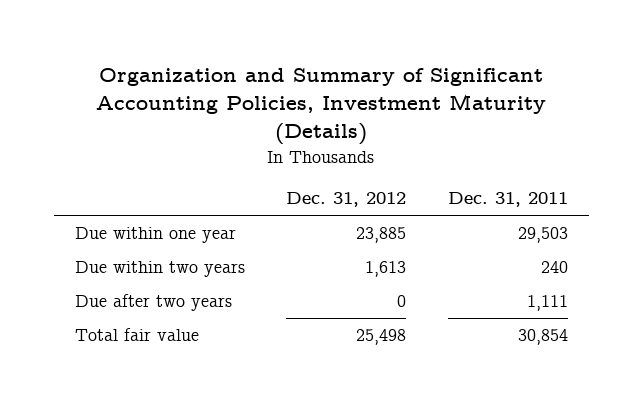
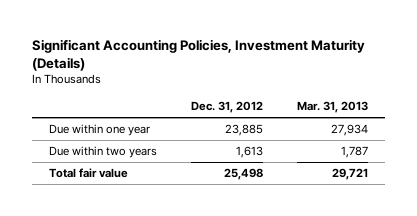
[96,67,547,146] Organization and Summary of Significant Accounting Policies, Investment Maturity (Details) -> [31,38,365,71] Significant Accounting Policies, Investment Maturity (Details)
[448,192,569,208] Dec. 31, 2011 -> none
none -> [297,101,369,114] Mar. 31, 2013
[74,294,232,312] Due after two years -> none

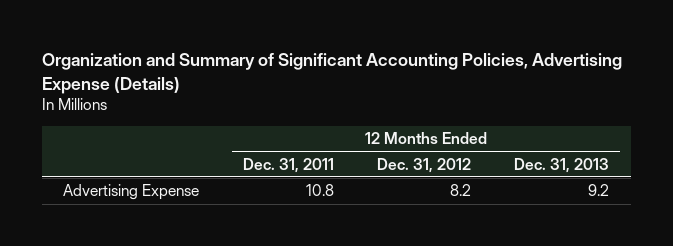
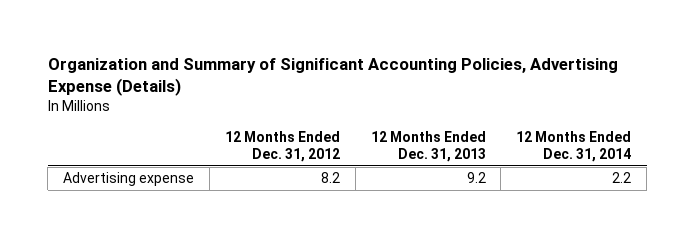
[242,157,334,173] Dec. 31, 2011 -> none
none -> [516,130,632,163] 12 Months Ended Dec. 31, 2014
[63,184,200,201] Advertising Expense -> [63,172,195,187] Advertising expense

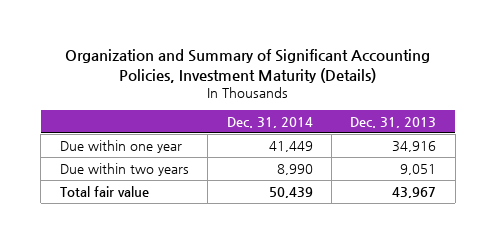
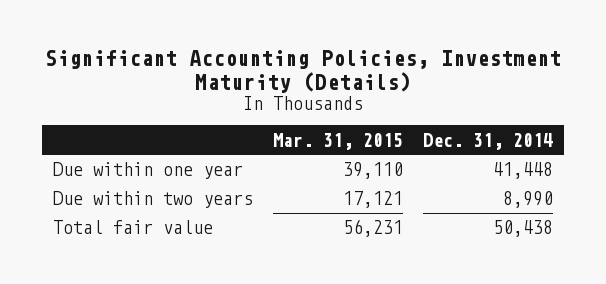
[65,49,431,84] Organization and Summary of Significant Accounting Policies, Investment Maturity (Details) -> [45,50,562,93] Significant Accounting Policies, Investment Maturity (Details)
[350,116,437,128] Dec. 31, 2013 -> none
none -> [273,132,404,150] Mar. 31, 2015
[268,140,313,152] 41,449 -> [493,162,554,180] 41,448
[268,186,313,198] 50,439 -> [493,220,554,238] 50,438

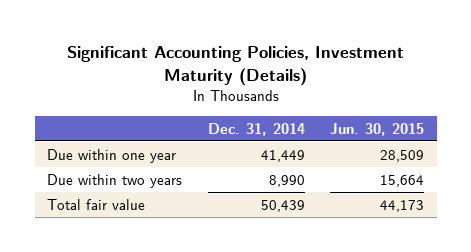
[273,132,404,150] Mar. 31, 2015 -> none
none -> [330,122,425,136] Jun. 30, 2015
[493,162,554,180] 41,448 -> [260,149,305,162] 41,449
[493,220,554,238] 50,438 -> [260,199,305,212] 50,439

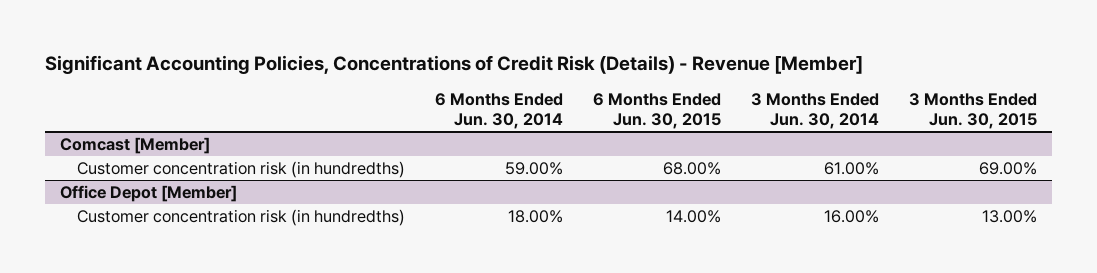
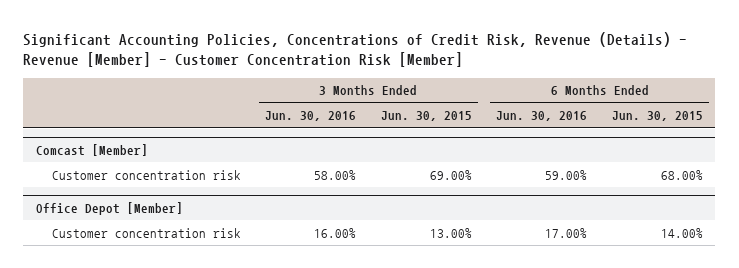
[45,55,864,75] Significant Accounting Policies, Concentrations of Credit Risk (Details) - Revenue [Member] -> [23,31,688,68] Significant Accounting Policies, Concentrations of Credit Risk, Revenue (Details) - Revenue [Member] - Customer Concentration Risk [Member]
[435,92,564,129] 6 Months Ended Jun. 30, 2014 -> none
[750,92,879,129] 3 Months Ended Jun. 30, 2014 -> none
none -> [265,111,357,122] Jun. 30, 2016
none -> [496,111,588,122] Jun. 30, 2016
[77,160,406,178] Customer concentration risk (in hundredths) -> [51,169,241,180] Customer concentration risk
[77,208,406,226] Customer concentration risk (in hundredths) -> [51,227,241,238] Customer concentration risk

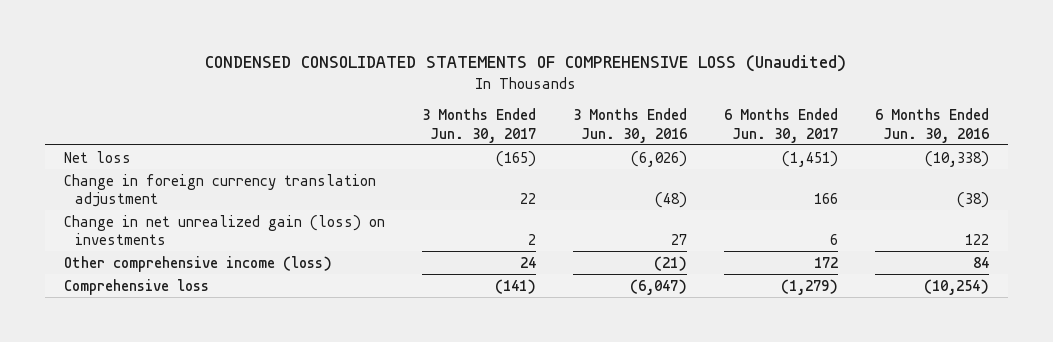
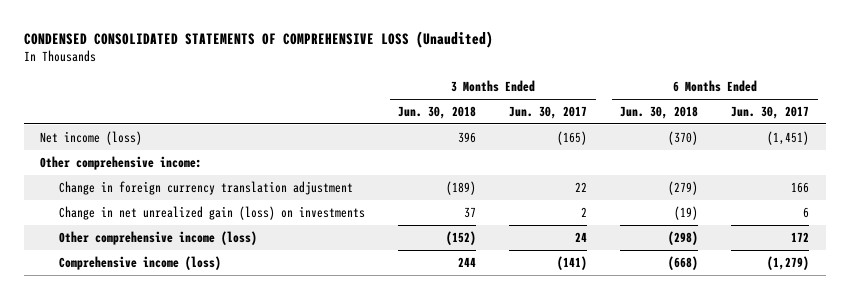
[572,108,687,143] 3 Months Ended Jun. 30, 2016 -> none
[875,108,990,143] 6 Months Ended Jun. 30, 2016 -> none
none -> [398,105,477,119] Jun. 30, 2018
none -> [620,105,699,119] Jun. 30, 2018
[63,150,131,163] Net loss -> [40,130,143,145] Net income (loss)
none -> [40,155,203,170] Other comprehensive income:
[63,278,209,295] Comprehensive loss -> [59,255,222,270] Comprehensive income (loss)

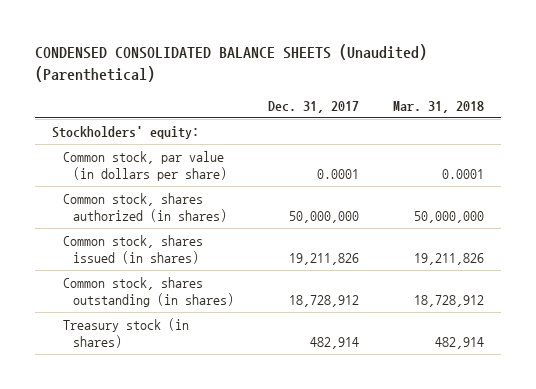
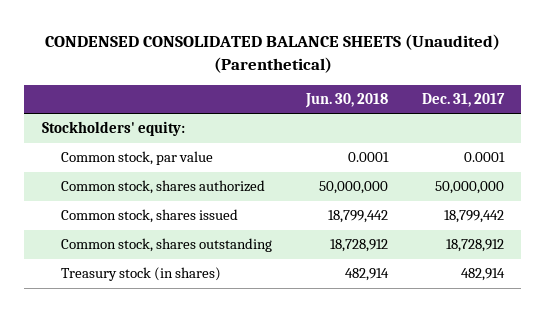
[392,100,484,113] Mar. 31, 2018 -> none
none -> [304,93,388,109] Jun. 30, 2018
[62,151,228,182] Common stock, par value (in dollars per share) -> [60,151,213,166] Common stock, par value
[62,193,228,223] Common stock, shares authorized (in shares) -> [60,180,265,195] Common stock, shares authorized
[62,235,203,265] Common stock, shares issued (in shares) -> [60,209,238,224] Common stock, shares issued
[288,253,359,266] 19,211,826 -> [444,210,505,224] 18,799,442
[62,277,235,308] Common stock, shares outstanding (in shares) -> [60,238,272,253] Common stock, shares outstanding

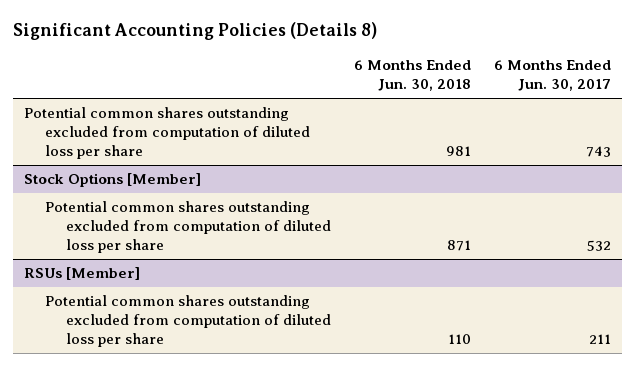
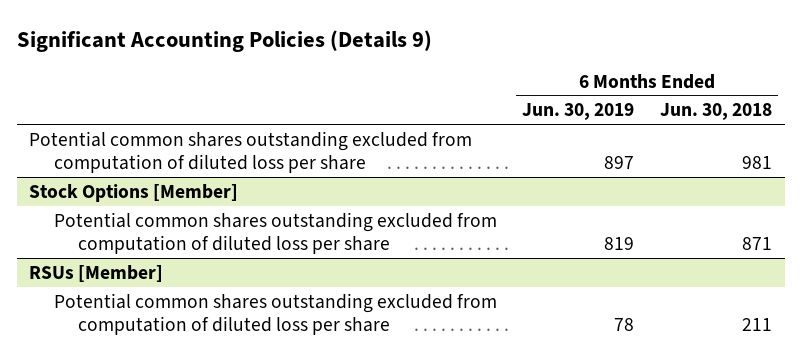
[12,22,377,41] Significant Accounting Policies (Details 8) -> [16,30,432,53] Significant Accounting Policies (Details 9)
[493,60,611,92] 6 Months Ended Jun. 30, 2017 -> none
none -> [522,103,635,121] Jun. 30, 2019
[447,334,471,345] 110 -> [741,318,772,332] 211

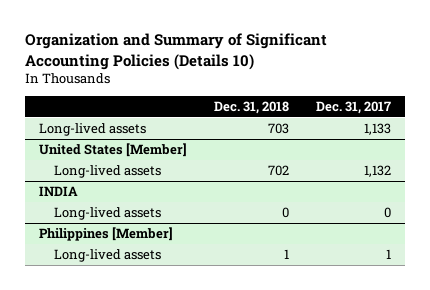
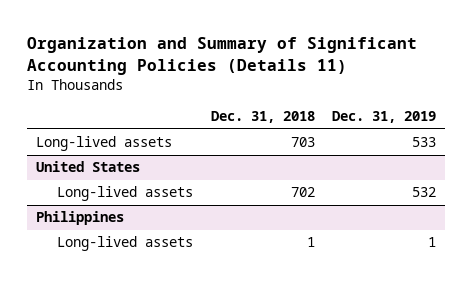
[25,33,328,70] Organization and Summary of Significant Accounting Policies (Details 10) -> [27,37,418,75] Organization and Summary of Significant Accounting Policies (Details 11)
[316,101,392,115] Dec. 31, 2017 -> none
none -> [332,111,437,124] Dec. 31, 2019
[38,143,187,158] United States [Member] -> [36,161,141,173] United States
[38,186,78,197] INDIA -> none
[53,207,161,221] Long-lived assets -> none
[38,227,173,242] Philippines [Member] -> [36,211,125,226] Philippines

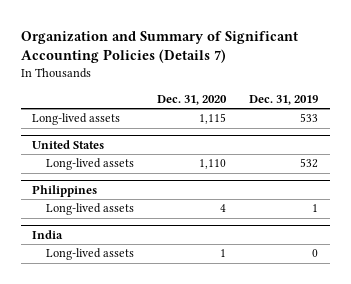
[27,37,418,75] Organization and Summary of Significant Accounting Policies (Details 11) -> [20,30,298,64] Organization and Summary of Significant Accounting Policies (Details 7)
[210,111,315,124] Dec. 31, 2018 -> none
none -> [157,95,228,106] Dec. 31, 2020
none -> [32,230,64,240] India
none -> [46,248,135,261] Long-lived assets

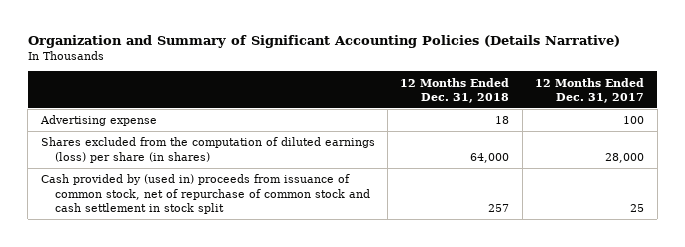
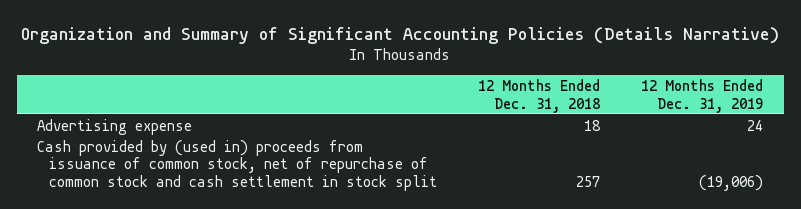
[535,77,645,103] 12 Months Ended Dec. 31, 2017 -> none
none -> [641,79,764,113] 12 Months Ended Dec. 31, 2019
[40,137,375,163] Shares excluded from the computation of diluted earnings (loss) per share (in shares) -> none

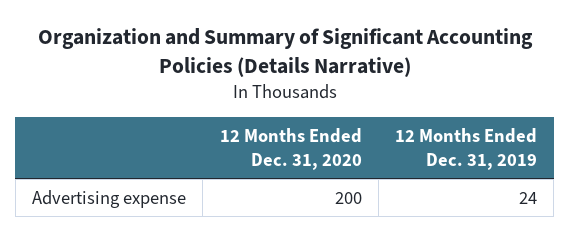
[477,79,600,113] 12 Months Ended Dec. 31, 2018 -> none
none -> [219,127,362,170] 12 Months Ended Dec. 31, 2020
[37,139,437,191] Cash provided by (used in) proceeds from issuance of common stock, net of repurchase of common stock and cash settlement in stock split -> none

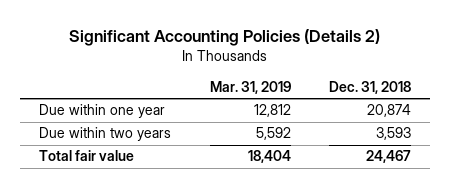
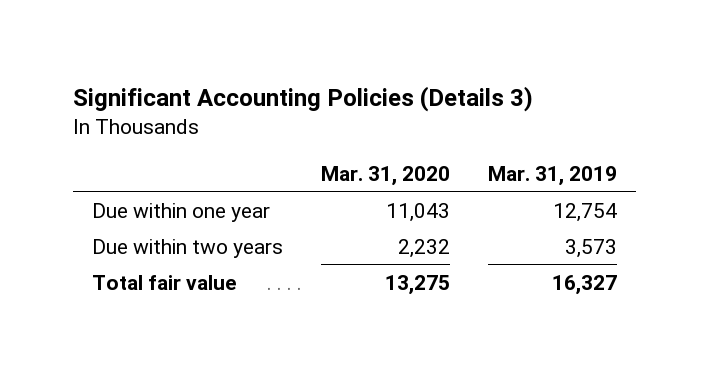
[69,29,381,47] Significant Accounting Policies (Details 2) -> [72,85,533,112] Significant Accounting Policies (Details 3)
[328,80,411,94] Dec. 31, 2018 -> none
none -> [320,165,450,186] Mar. 31, 2020
[253,104,291,118] 12,812 -> [552,202,617,222] 12,754
[255,127,291,141] 5,592 -> [564,238,617,258] 3,573
[247,150,291,164] 18,404 -> [551,274,617,295] 16,327

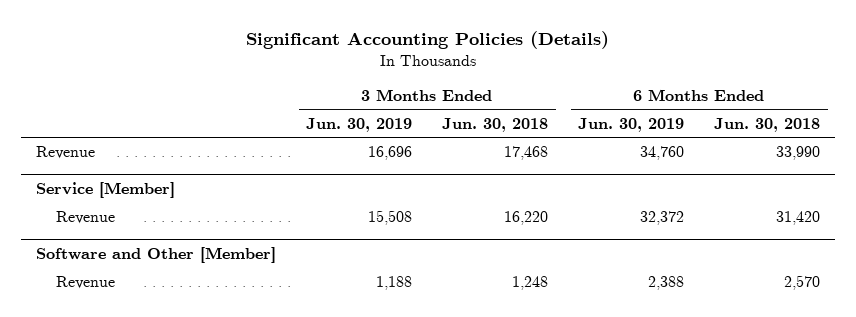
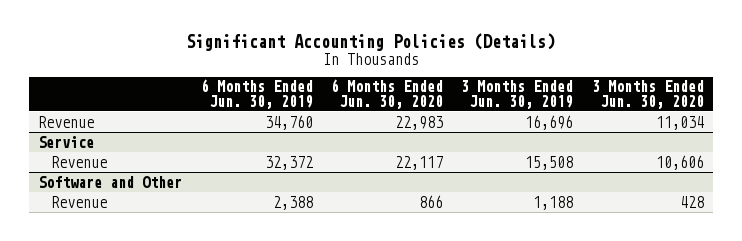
[442,117,549,132] Jun. 30, 2018 -> none
[714,117,821,132] Jun. 30, 2018 -> none
none -> [330,79,443,109] 6 Months Ended Jun. 30, 2020
none -> [591,80,704,109] 3 Months Ended Jun. 30, 2020
[35,182,175,199] Service [Member] -> [38,135,95,148] Service
[35,247,276,264] Software and Other [Member] -> [38,175,183,188] Software and Other

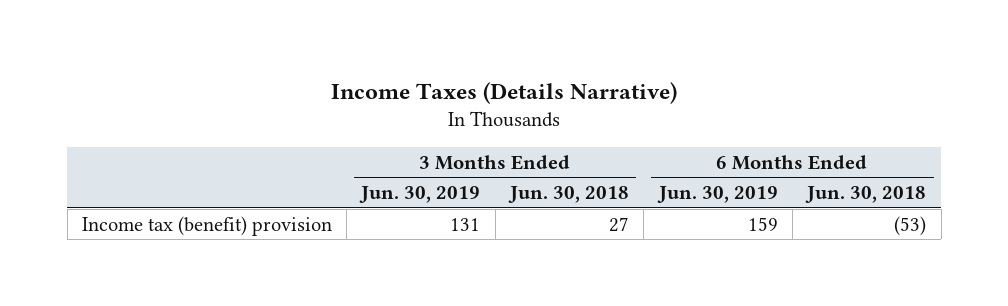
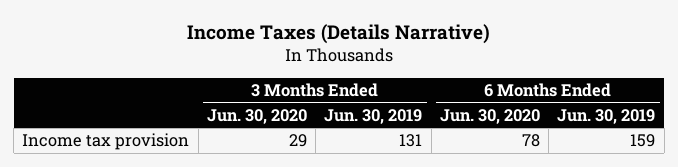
[508,186,630,204] Jun. 30, 2018 -> none
[805,186,927,204] Jun. 30, 2018 -> none
none -> [206,108,307,124] Jun. 30, 2020
none -> [439,108,540,124] Jun. 30, 2020
[81,215,332,236] Income tax (benefit) provision -> [22,133,190,151] Income tax provision

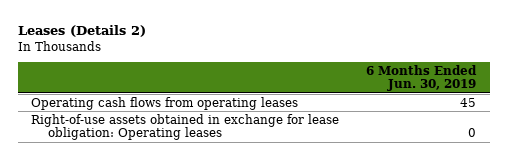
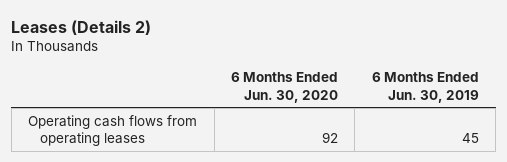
none -> [230,72,338,103] 6 Months Ended Jun. 30, 2020
[31,113,340,141] Right-of-use assets obtained in exchange for lease obligation: Operating leases -> none

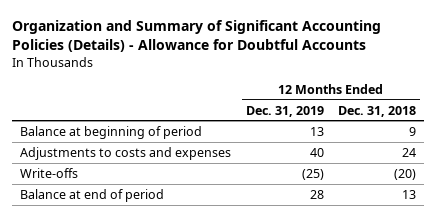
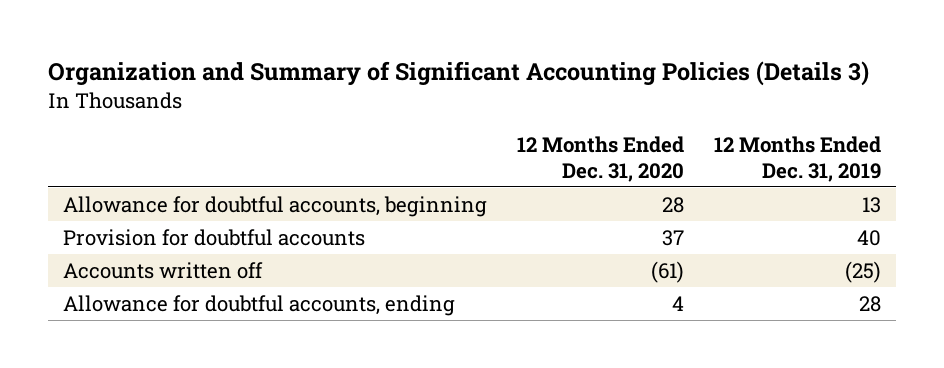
[12,20,382,53] Organization and Summary of Significant Accounting Policies (Details) - Allowance for Doubtful Accounts -> [48,61,870,87] Organization and Summary of Significant Accounting Policies (Details 3)
[338,105,417,117] Dec. 31, 2018 -> none
none -> [516,135,684,182] 12 Months Ended Dec. 31, 2020
[19,125,202,139] Balance at beginning of period -> [63,195,488,217] Allowance for doubtful accounts, beginning
[19,146,231,160] Adjustments to costs and expenses -> [63,228,366,246] Provision for doubtful accounts
[19,167,78,178] Write-offs -> [63,261,264,279] Accounts written off
[19,188,164,202] Balance at end of period -> [63,294,456,316] Allowance for doubtful accounts, ending

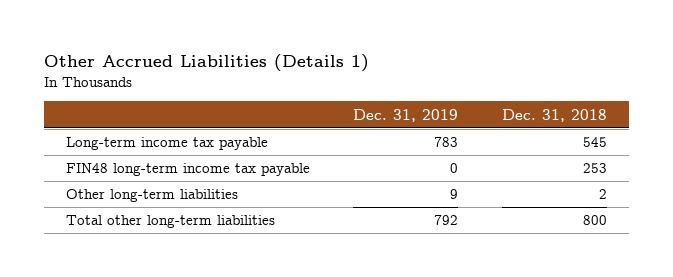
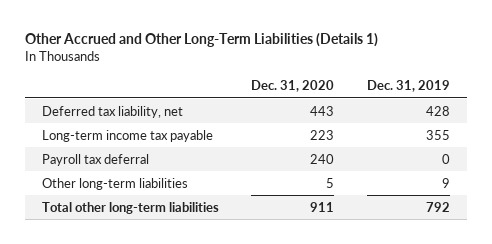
[43,53,369,72] Other Accrued Liabilities (Details 1) -> [25,33,379,48] Other Accrued and Other Long-Term Liabilities (Details 1)
[501,108,607,122] Dec. 31, 2018 -> none
none -> [251,79,335,92] Dec. 31, 2020
[65,163,310,177] FIN48 long-term income tax payable -> none
none -> [41,105,183,118] Deferred tax liability, net
[434,137,459,148] 783 -> [426,129,451,140] 355
none -> [41,153,149,166] Payroll tax deferral

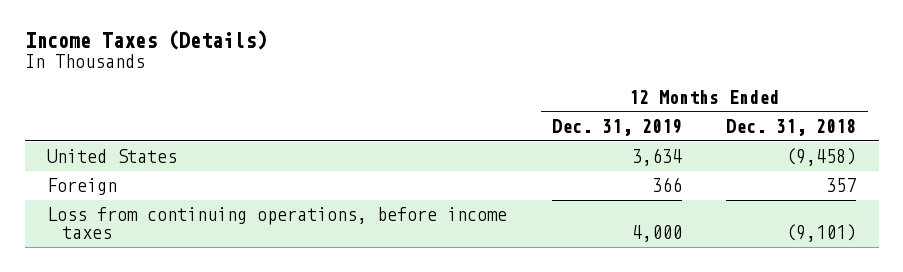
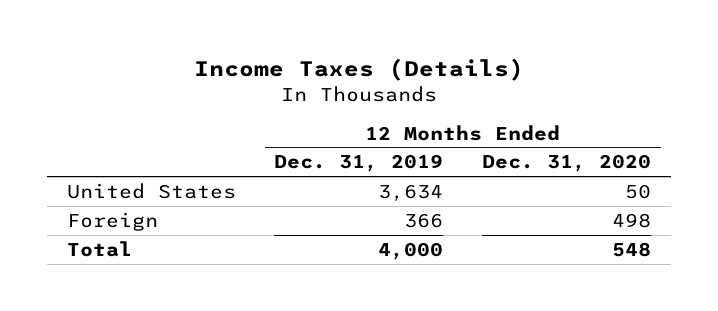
[726,119,857,137] Dec. 31, 2018 -> none
none -> [482,154,652,173] Dec. 31, 2020
[47,207,508,240] Loss from continuing operations, before income taxes -> [66,240,132,257] Total

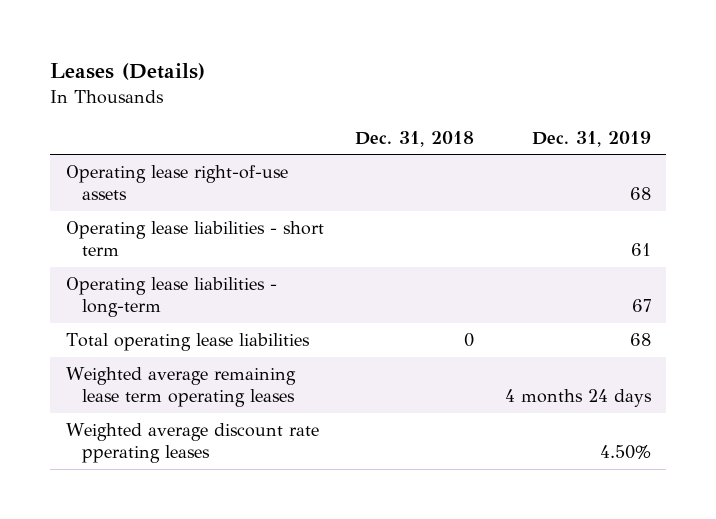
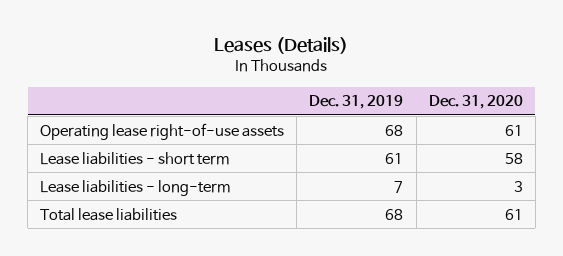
[354,130,474,147] Dec. 31, 2018 -> none
none -> [428,95,523,110] Dec. 31, 2020
[65,367,296,408] Weighted average remaining lease term operating leases -> none
[65,423,319,464] Weighted average discount rate pperating leases -> none
[65,221,324,257] Operating lease liabilities - short term -> [40,151,230,165] Lease liabilities - short term
[65,277,277,318] Operating lease liabilities - long-term -> [40,179,231,196] Lease liabilities - long-term
[631,299,651,313] 67 -> [394,180,404,193] 7
[65,333,310,352] Total operating lease liabilities -> [40,207,178,221] Total lease liabilities

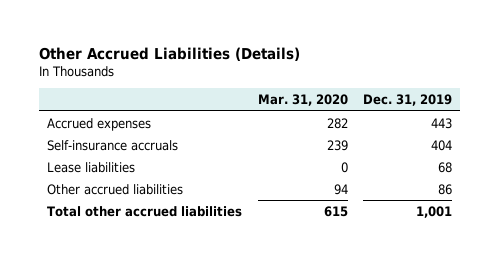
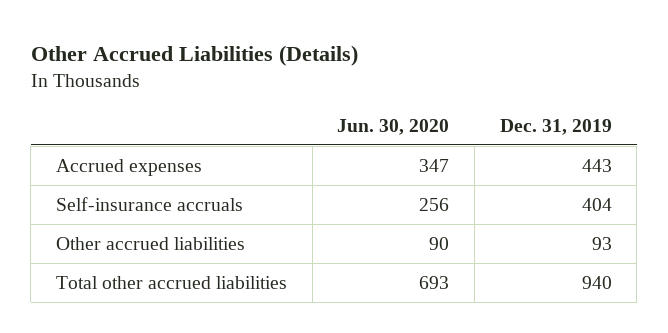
[257,94,348,107] Mar. 31, 2020 -> none
none -> [337,118,450,135] Jun. 30, 2020
[47,161,136,173] Lease liabilities -> none
[438,183,453,195] 86 -> [591,236,612,250] 93
[416,205,453,218] 1,001 -> [581,275,612,289] 940

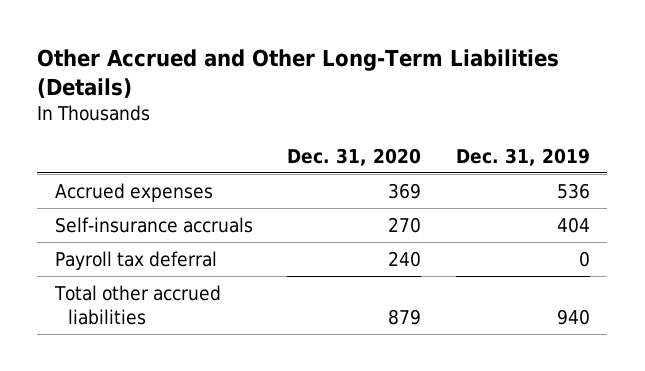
[30,44,358,66] Other Accrued Liabilities (Details) -> [37,49,560,99] Other Accrued and Other Long-Term Liabilities (Details)
[337,118,450,135] Jun. 30, 2020 -> none
none -> [287,147,422,166] Dec. 31, 2020
[581,158,612,172] 443 -> [556,182,590,199] 536
[55,236,245,250] Other accrued liabilities -> none
none -> [54,250,217,270] Payroll tax deferral

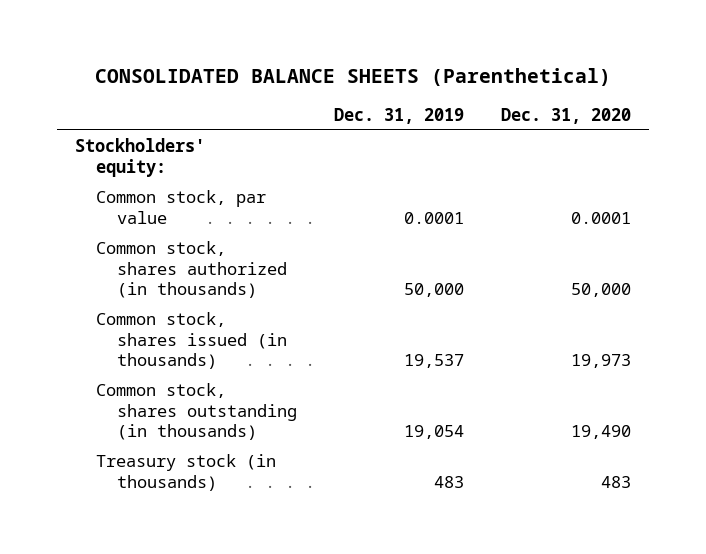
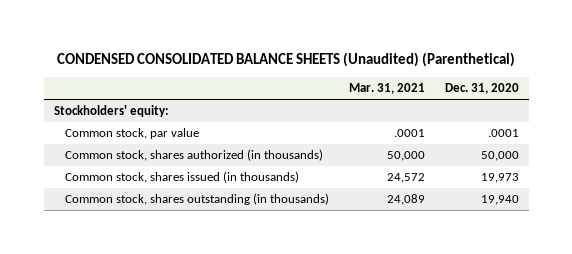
[95,67,612,86] CONSOLIDATED BALANCE SHEETS (Parenthetical) -> [57,52,516,68] CONDENSED CONSOLIDATED BALANCE SHEETS (Unaudited) (Parenthetical)
[333,107,464,124] Dec. 31, 2019 -> none
none -> [348,83,425,95] Mar. 31, 2021
[570,211,631,224] 0.0001 -> [487,129,519,138] .0001
[96,454,277,491] Treasury stock (in thousands) -> none
[570,424,631,439] 19,490 -> [480,195,519,206] 19,940

